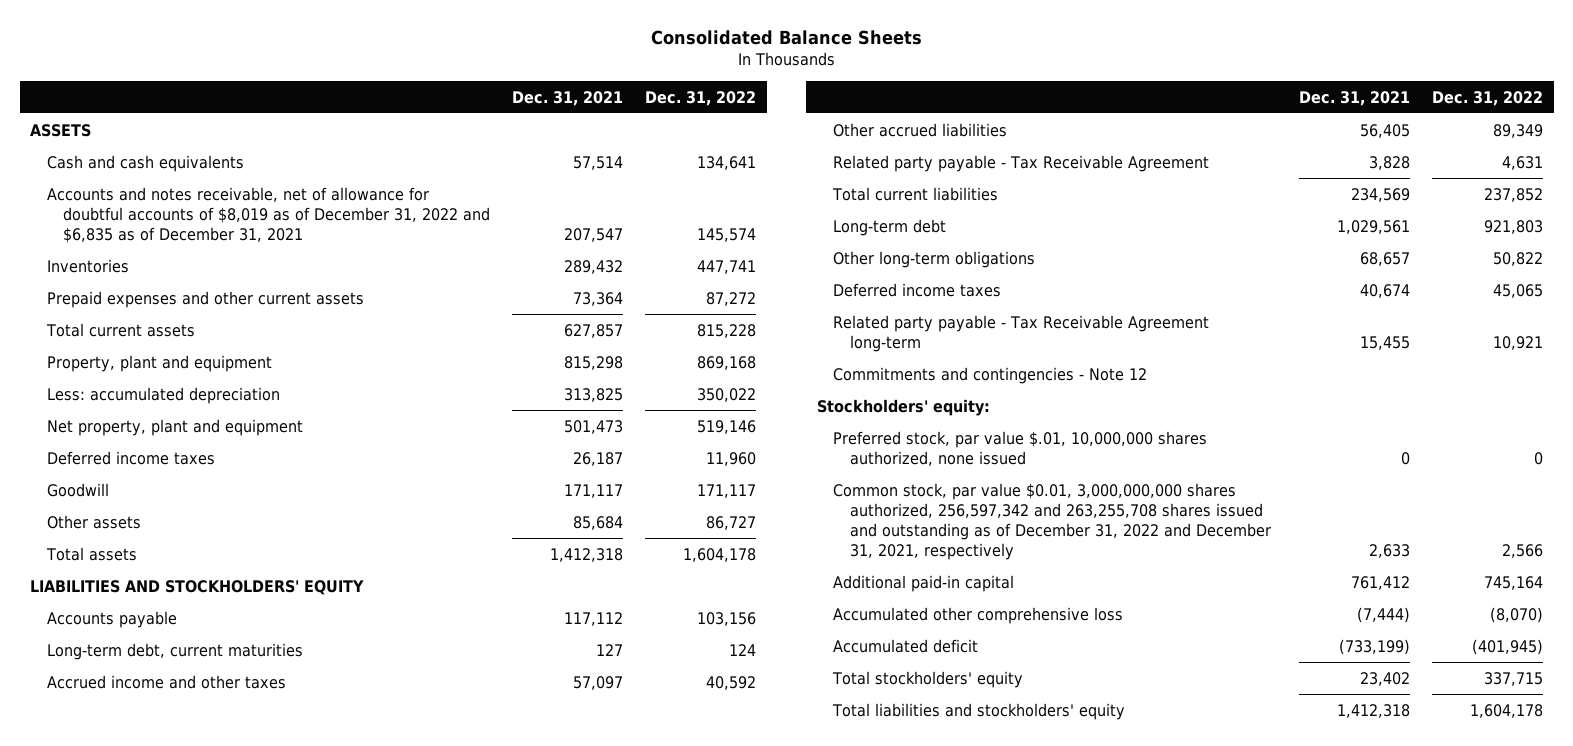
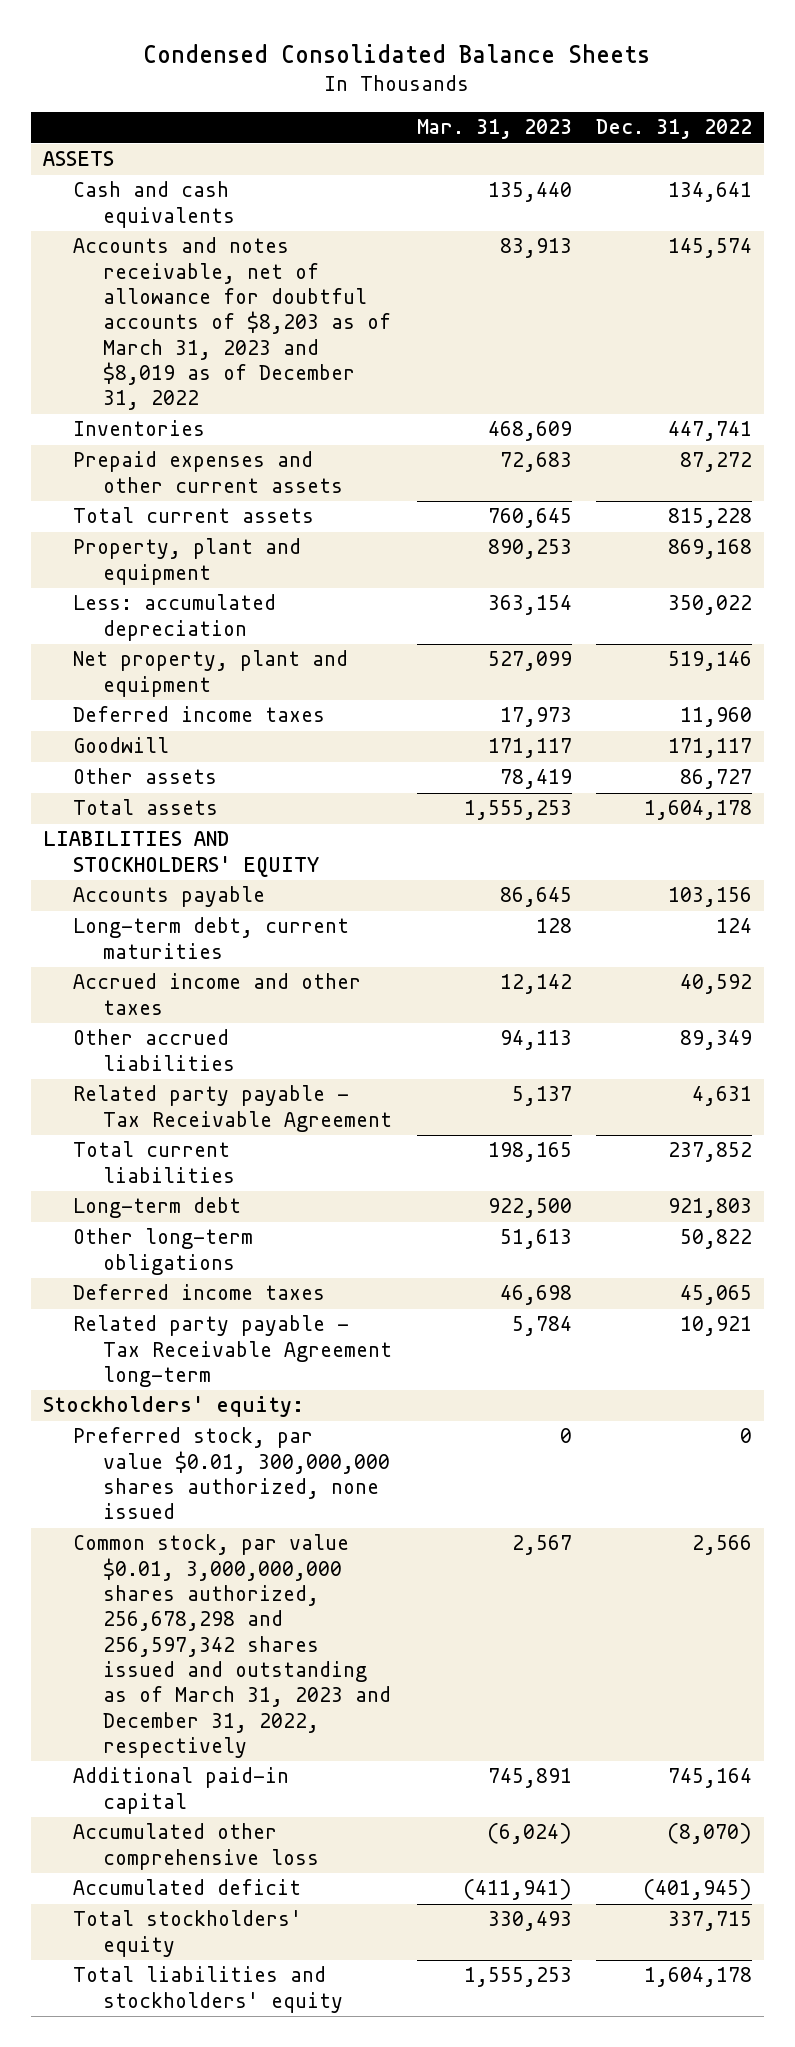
[650,29,922,45] Consolidated Balance Sheets -> [143,44,651,64] Condensed Consolidated Balance Sheets
[512,90,624,106] Dec. 31, 2021 -> none
none -> [416,119,572,140] Mar. 31, 2023
[46,186,491,243] Accounts and notes receivable, net of allowance for doubtful accounts of $8,019 as of December 31, 2022 and $6,835 as of December 31, 2021 -> [73,237,392,411] Accounts and notes receivable, net of allowance for doubtful accounts of $8,203 as of March 31, 2023 and $8,019 as of December 31, 2022
[833,366,1148,384] Commitments and contingencies - Note 12 -> none
[833,430,1208,466] Preferred stock, par value $.01, 10,000,000 shares authorized, none issued -> [73,1427,391,1520] Preferred stock, par value $0.01, 300,000,000 shares authorized, none issued
[833,482,1271,560] Common stock, par value $0.01, 3,000,000,000 shares authorized, 256,597,342 and 263,255,708 shares issued and outstanding as of December 31, 2022 and December 31, 2021, respectively -> [73,1534,392,1759] Common stock, par value $0.01, 3,000,000,000 shares authorized, 256,678,298 and 256,597,342 shares issued and outstanding as of March 31, 2023 and December 31, 2022, respectively

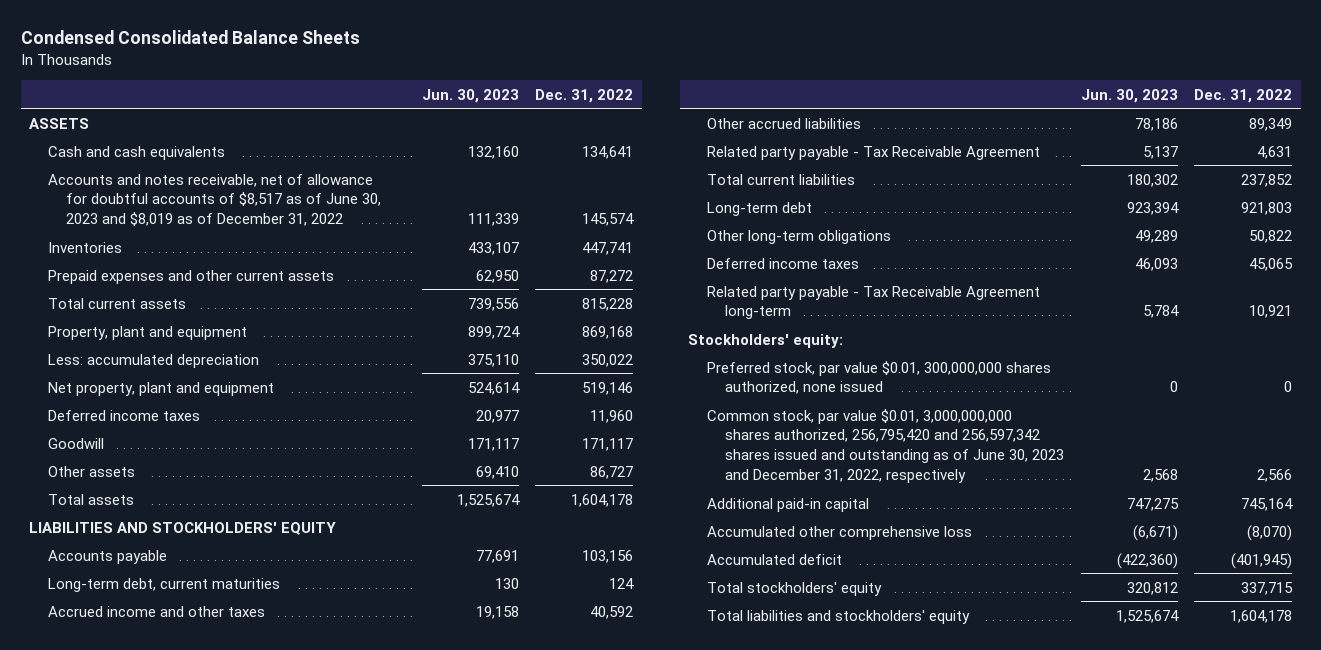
[416,119,572,140] Mar. 31, 2023 -> none
none -> [421,88,519,103] Jun. 30, 2023
[73,237,392,411] Accounts and notes receivable, net of allowance for doubtful accounts of $8,203 as of March 31, 2023 and $8,019 as of December 31, 2022 -> [47,173,382,227] Accounts and notes receivable, net of allowance for doubtful accounts of $8,517 as of June 30, 2023 and $8,019 as of December 31, 2022
[73,1534,392,1759] Common stock, par value $0.01, 3,000,000,000 shares authorized, 256,678,298 and 256,597,342 shares issued and outstanding as of March 31, 2023 and December 31, 2022, respectively -> [706,408,1065,483] Common stock, par value $0.01, 3,000,000,000 shares authorized, 256,795,420 and 256,597,342 shares issued and outstanding as of June 30, 2023 and December 31, 2022, respectively

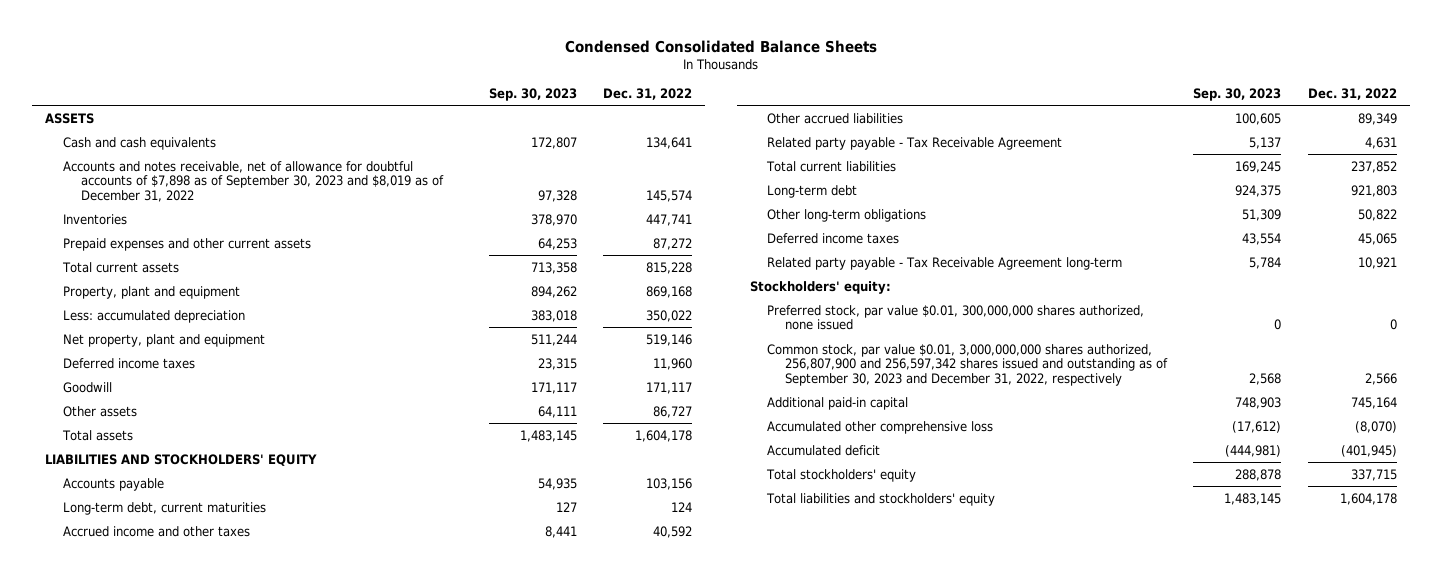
[421,88,519,103] Jun. 30, 2023 -> none
none -> [489,87,578,101] Sep. 30, 2023
[47,173,382,227] Accounts and notes receivable, net of allowance for doubtful accounts of $8,517 as of June 30, 2023 and $8,019 as of December 31, 2022 -> [63,160,444,202] Accounts and notes receivable, net of allowance for doubtful accounts of $7,898 as of September 30, 2023 and $8,019 as of December 31, 2022
[706,408,1065,483] Common stock, par value $0.01, 3,000,000,000 shares authorized, 256,795,420 and 256,597,342 shares issued and outstanding as of June 30, 2023 and December 31, 2022, respectively -> [767,343,1169,386] Common stock, par value $0.01, 3,000,000,000 shares authorized, 256,807,900 and 256,597,342 shares issued and outstanding as of September 30, 2023 and December 31, 2022, respectively

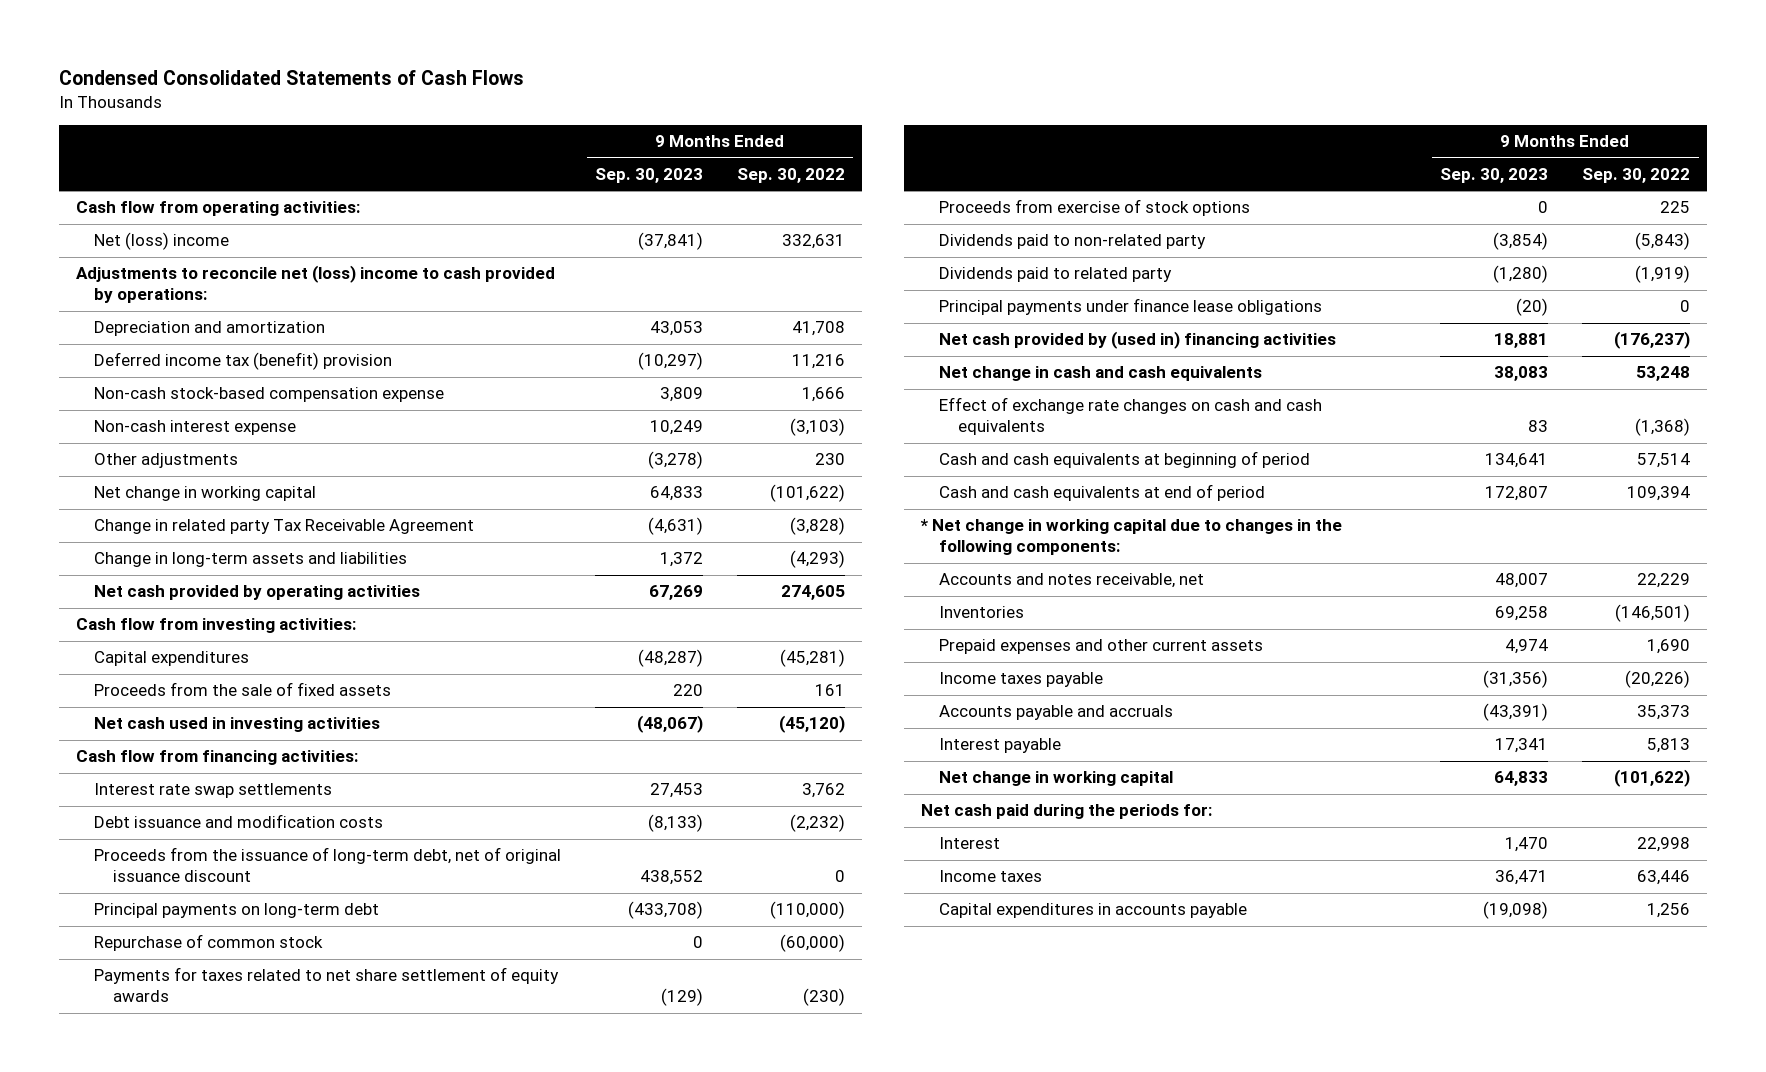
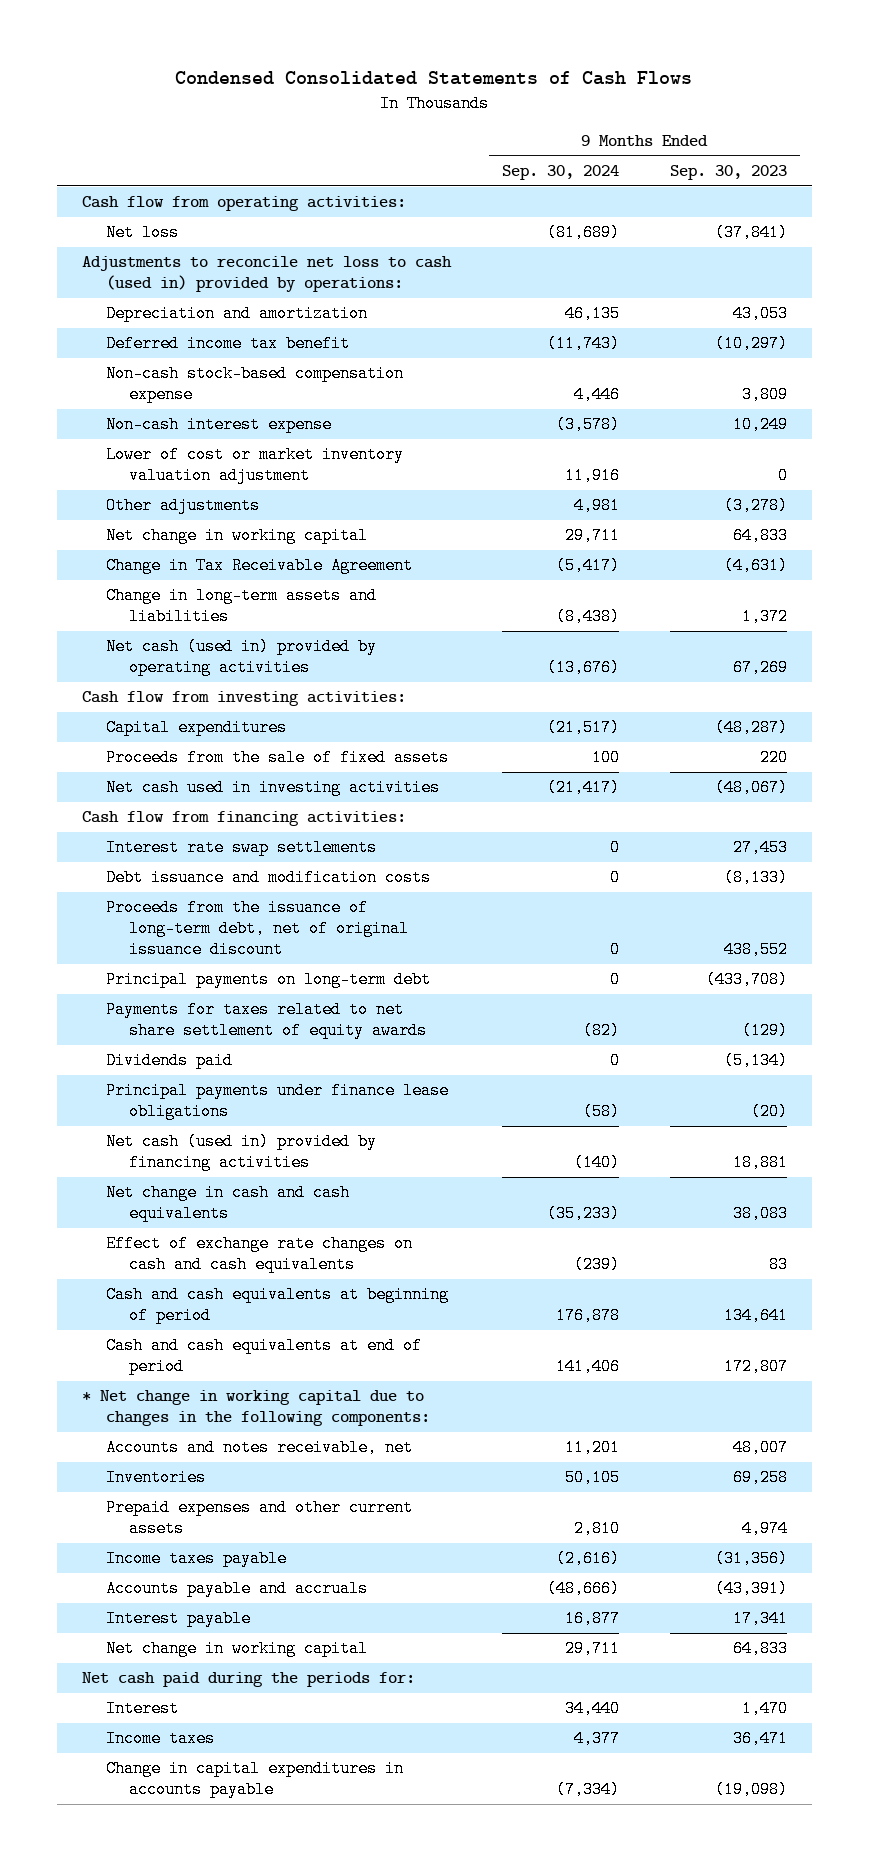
[736,167,845,183] Sep. 30, 2022 -> none
none -> [501,165,619,181] Sep. 30, 2024
[94,232,230,251] Net (loss) income -> [105,224,179,242] Net loss
[75,265,555,304] Adjustments to reconcile net (loss) income to cash provided by operations: -> [82,256,453,293] Adjustments to reconcile net loss to cash (used in) provided by operations:
[94,352,393,371] Deferred income tax (benefit) provision -> [105,335,350,353] Deferred income tax benefit
none -> [105,446,404,485] Lower of cost or market inventory valuation adjustment
[94,519,475,535] Change in related party Tax Receivable Agreement -> [105,557,413,575] Change in Tax Receivable Agreement
[94,585,421,601] Net cash provided by operating activities -> [105,638,377,677] Net cash (used in) provided by operating activities
[94,934,324,952] Repurchase of common stock -> none
[939,199,1251,217] Proceeds from exercise of stock options -> none
[939,267,1173,283] Dividends paid to related party -> none
[939,234,1207,250] Dividends paid to non-related party -> [105,1052,233,1070] Dividends paid
[1493,232,1549,251] (3,854) -> [723,1052,788,1070] (5,134)
[939,331,1337,350] Net cash provided by (used in) financing activities -> [105,1133,377,1172] Net cash (used in) provided by financing activities
[939,903,1248,919] Capital expenditures in accounts payable -> [105,1760,404,1799] Change in capital expenditures in accounts payable

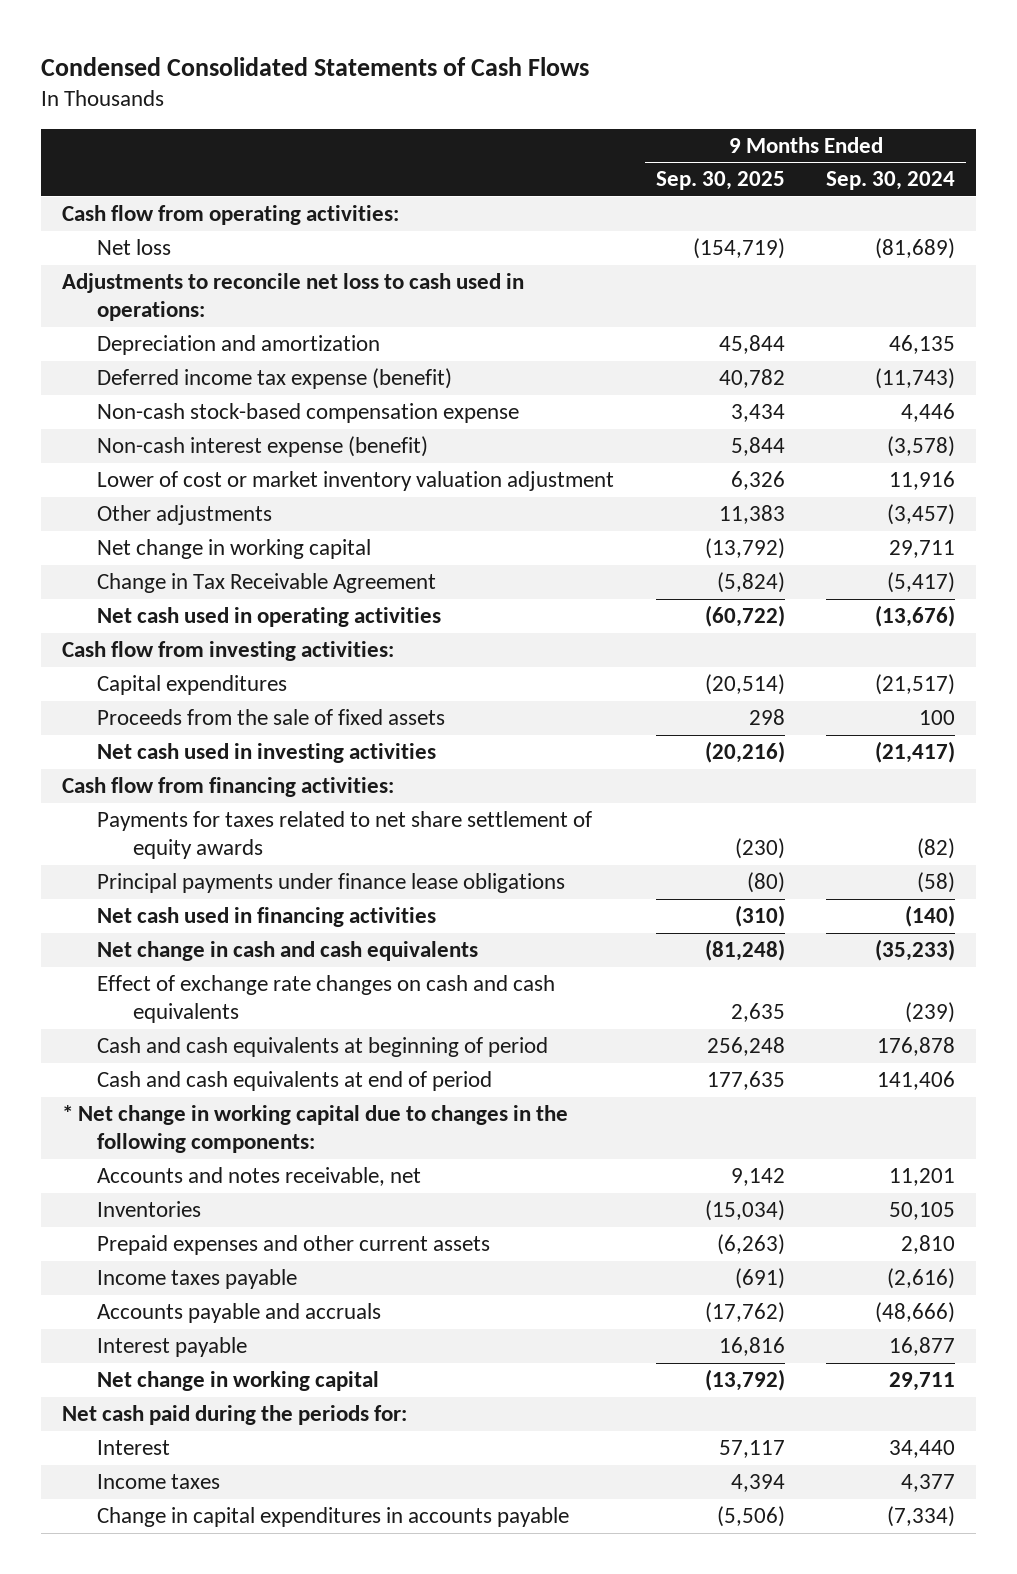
[669,165,787,181] Sep. 30, 2023 -> none
none -> [655,171,785,191] Sep. 30, 2025
[82,256,453,293] Adjustments to reconcile net loss to cash (used in) provided by operations: -> [61,273,524,322] Adjustments to reconcile net loss to cash used in operations:
[105,335,350,353] Deferred income tax benefit -> [97,368,453,390] Deferred income tax expense (benefit)
[105,416,332,434] Non-cash interest expense -> [97,436,429,458] Non-cash interest expense (benefit)
[573,497,620,515] 4,981 -> [887,504,956,526] (3,457)
[105,587,377,626] Change in long-term assets and liabilities -> none
[105,638,377,677] Net cash (used in) provided by operating activities -> [97,607,442,628] Net cash used in operating activities
[105,839,377,857] Interest rate swap settlements -> none
[105,869,431,887] Debt issuance and modification costs -> none
[105,899,410,959] Proceeds from the issuance of long-term debt, net of original issuance discount -> none
[105,971,431,989] Principal payments on long-term debt -> none
[105,1052,233,1070] Dividends paid -> none
[105,1133,377,1172] Net cash (used in) provided by financing activities -> [97,907,437,928] Net cash used in financing activities

